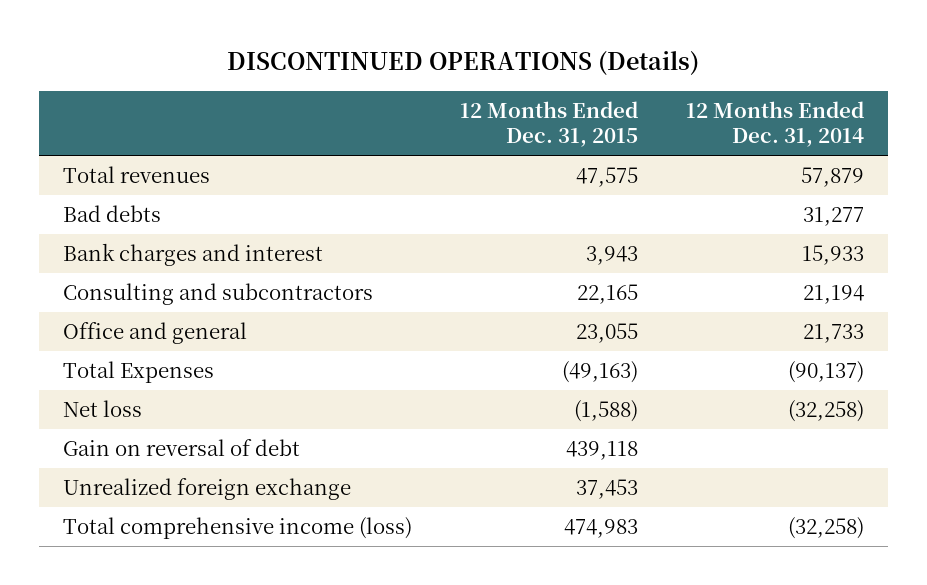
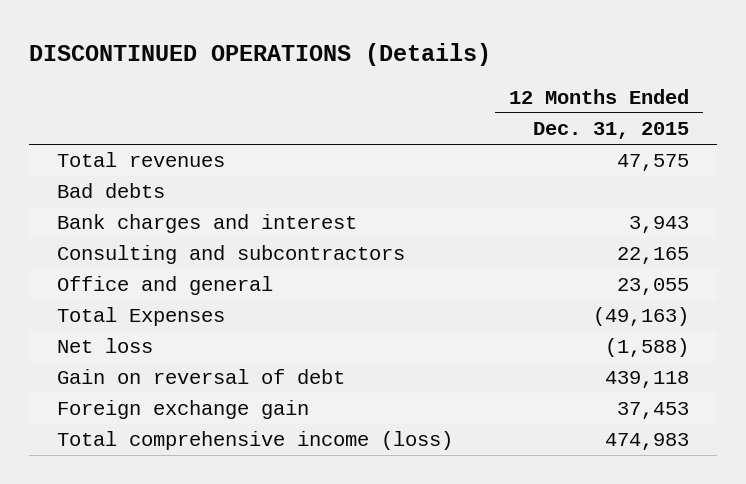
[685,100,864,148] 12 Months Ended Dec. 31, 2014 -> none
[62,478,351,501] Unrealized foreign exchange -> [57,400,310,420] Foreign exchange gain

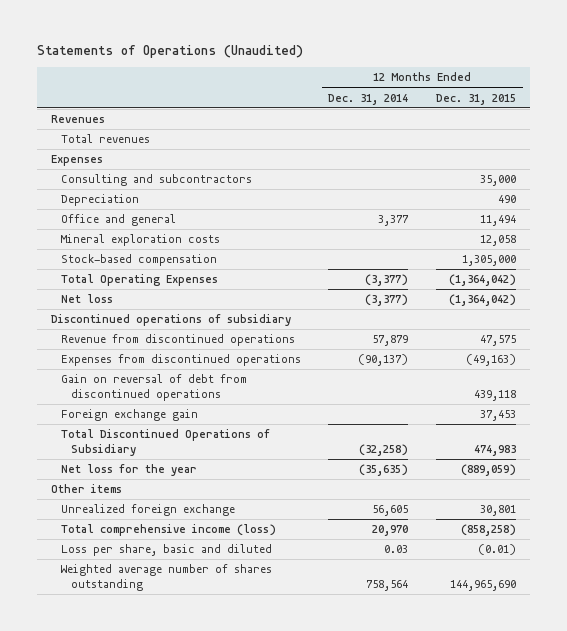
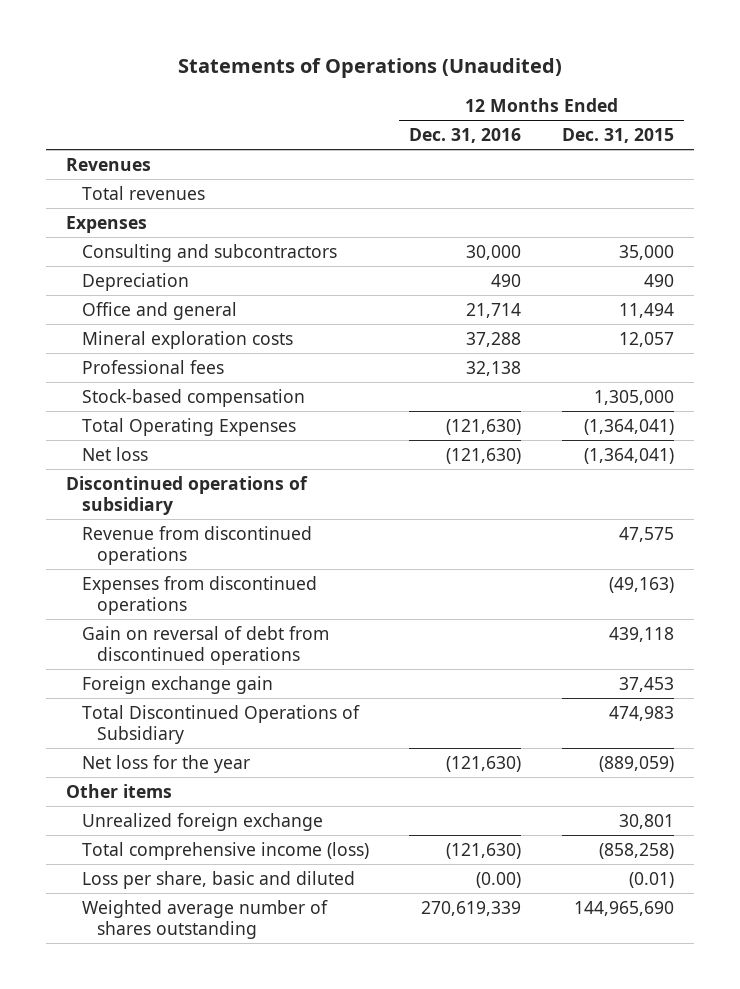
[328,93,409,105] Dec. 31, 2014 -> none
none -> [409,127,522,143] Dec. 31, 2016
[479,235,516,247] 12,058 -> [618,331,674,347] 12,057
none -> [81,359,224,374] Professional fees
[448,274,516,287] (1,364,042) -> [583,418,674,435] (1,364,041)
[448,294,516,307] (1,364,042) -> [583,447,674,464] (1,364,041)

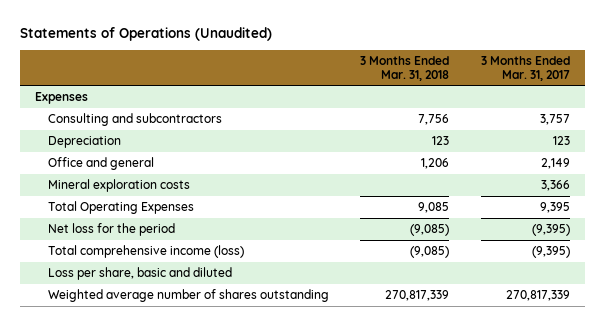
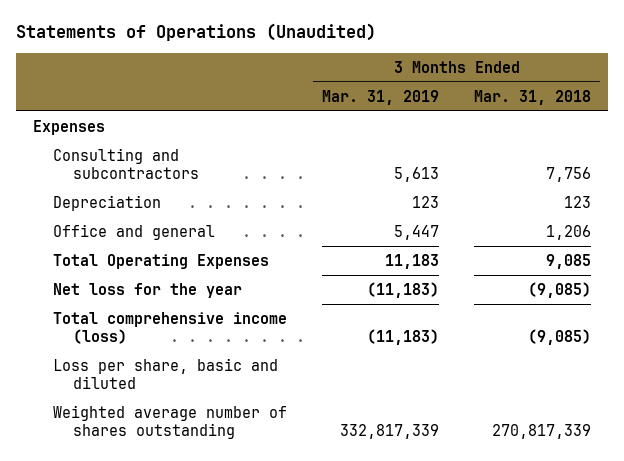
[480,55,570,81] 3 Months Ended Mar. 31, 2017 -> none
none -> [322,89,440,105] Mar. 31, 2019
[48,179,191,193] Mineral exploration costs -> none
[48,223,176,237] Net loss for the period -> [53,282,243,298] Net loss for the year

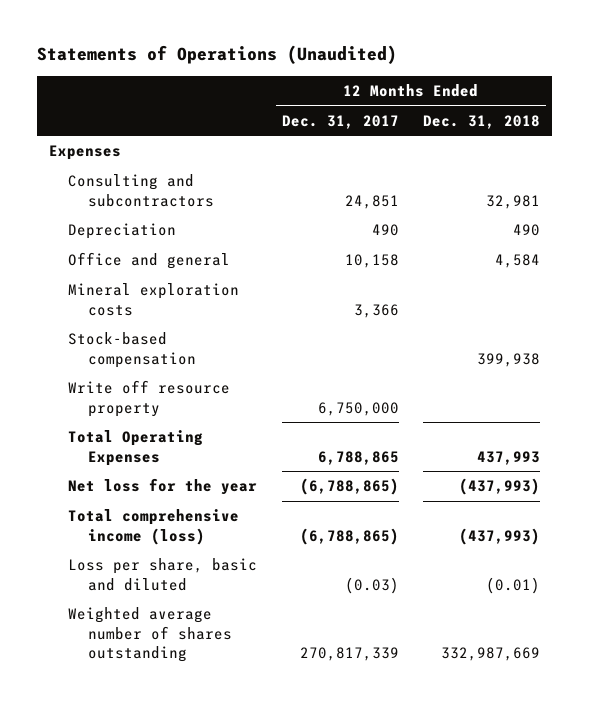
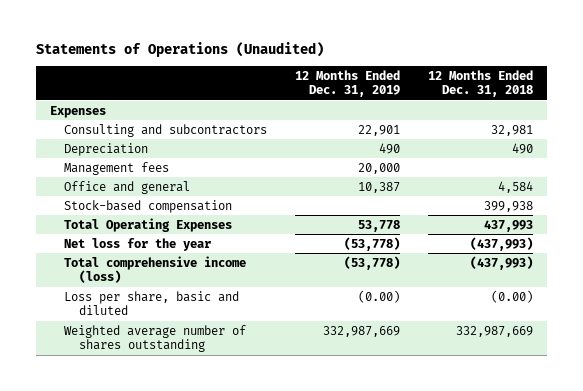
[281,114,399,129] Dec. 31, 2017 -> none
none -> [295,69,401,98] 12 Months Ended Dec. 31, 2019
none -> [64,161,170,175] Management fees
[68,283,240,316] Mineral exploration costs -> none
[68,380,231,417] Write off resource property -> none
[485,576,540,594] (0.01) -> [491,289,534,303] (0.00)

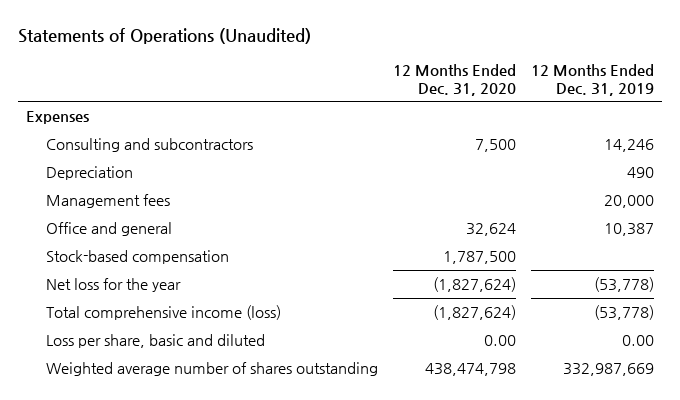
[428,69,534,98] 12 Months Ended Dec. 31, 2018 -> none
none -> [392,64,516,96] 12 Months Ended Dec. 31, 2020
[358,124,401,136] 22,901 -> [604,139,655,153] 14,246
[64,217,233,232] Total Operating Expenses -> none
[358,289,401,303] (0.00) -> [622,335,655,347] 0.00

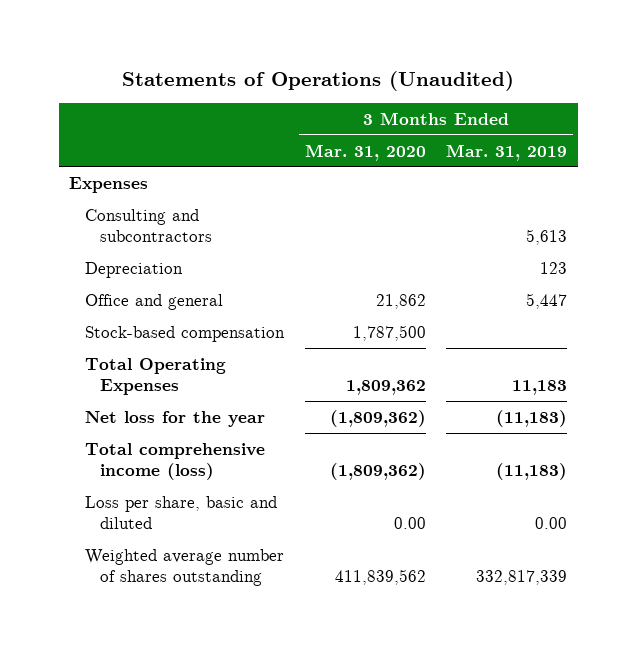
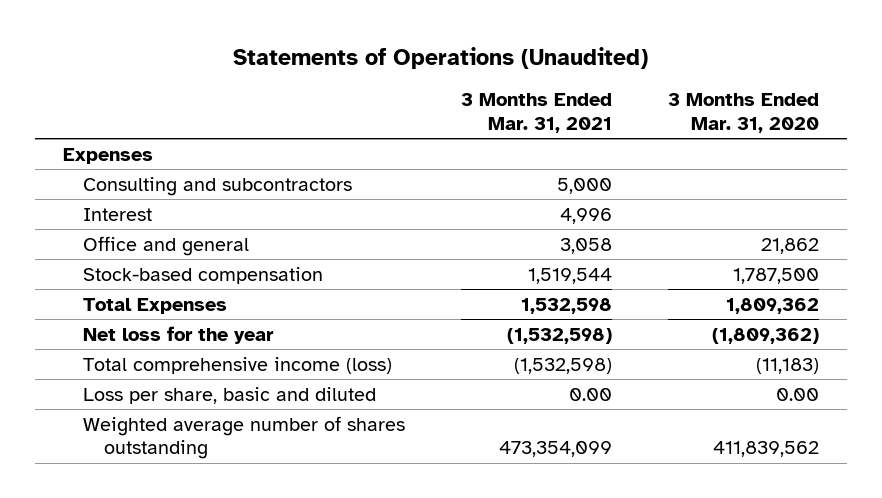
[446,143,568,161] Mar. 31, 2019 -> none
none -> [461,92,613,133] 3 Months Ended Mar. 31, 2021
[84,261,183,278] Depreciation -> none
none -> [83,207,153,221] Interest
[84,357,226,396] Total Operating Expenses -> [83,297,228,314] Total Expenses
[329,463,426,481] (1,809,362) -> [756,357,820,374] (11,183)

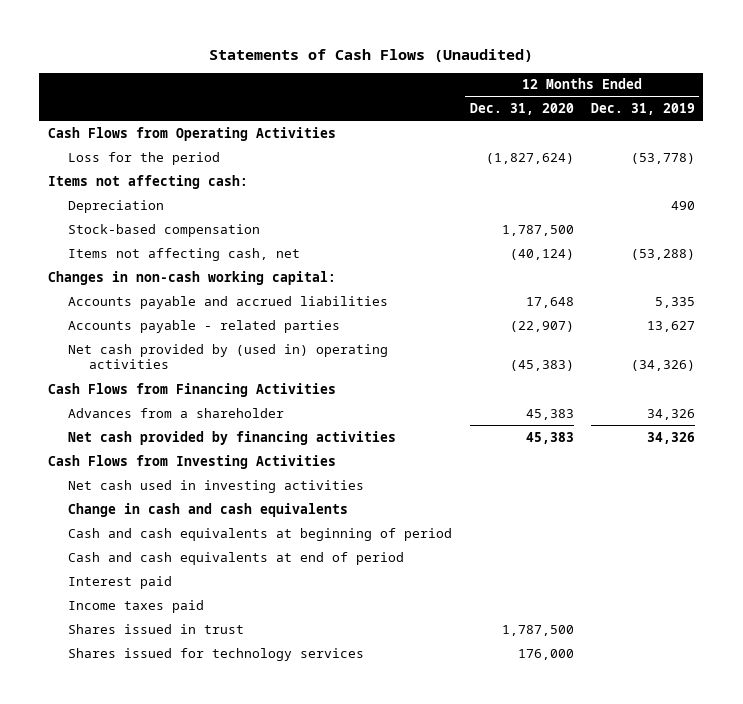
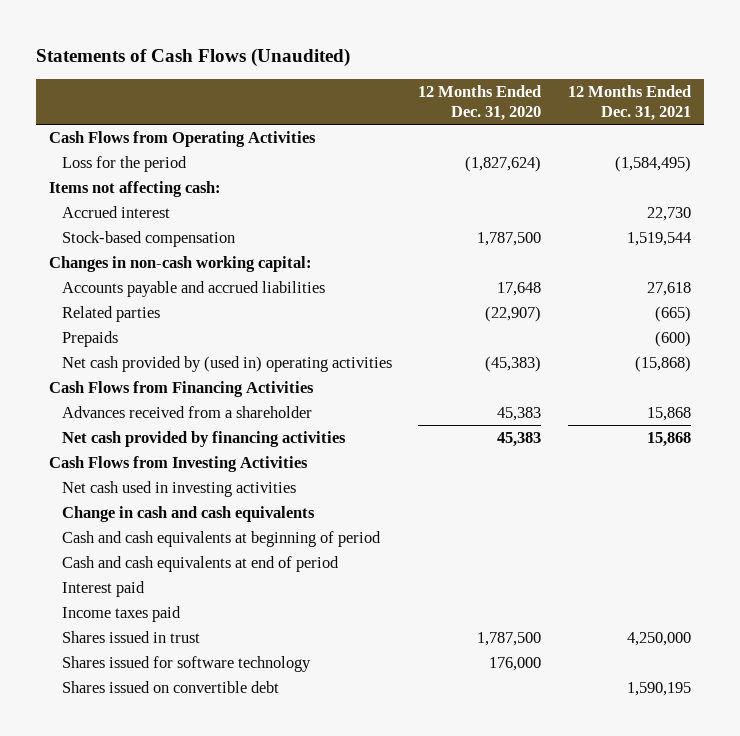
[590,103,695,116] Dec. 31, 2019 -> none
none -> [567,84,691,122] 12 Months Ended Dec. 31, 2021
[68,199,165,213] Depreciation -> none
none -> [62,205,171,218] Accrued interest
[68,247,301,261] Items not affecting cash, net -> none
[68,319,341,333] Accounts payable - related parties -> [62,305,161,322] Related parties
none -> [62,330,119,347] Prepaids
[68,407,285,418] Advances from a shareholder -> [62,405,313,418] Advances received from a shareholder
[68,647,365,661] Shares issued for technology services -> [62,655,312,672] Shares issued for software technology
none -> [62,680,280,693] Shares issued on convertible debt

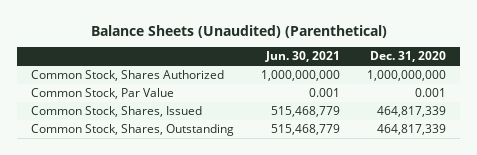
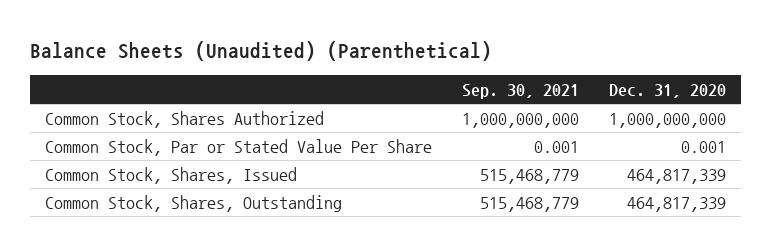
[265,51,341,63] Jun. 30, 2021 -> none
none -> [461,83,579,99] Sep. 30, 2021
[30,88,174,100] Common Stock, Par Value -> [44,138,432,156] Common Stock, Par or Stated Value Per Share

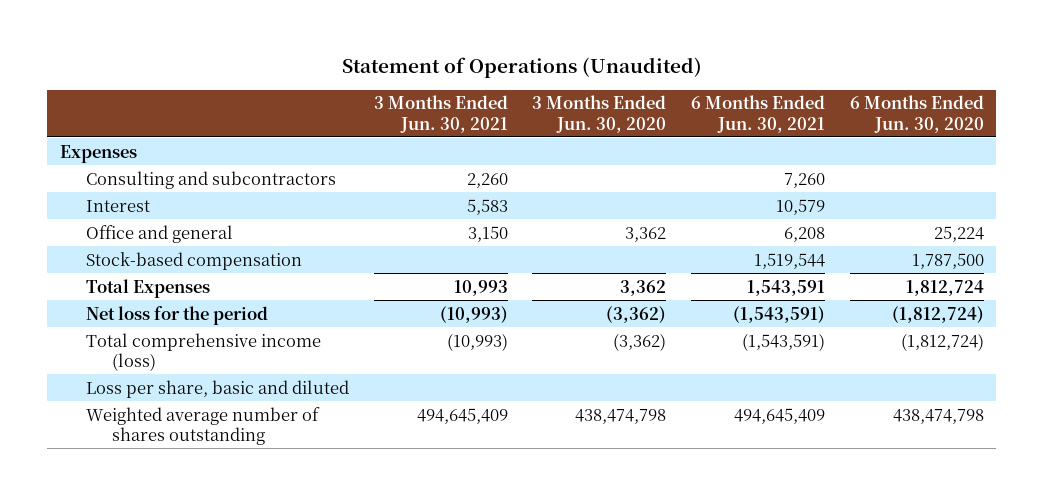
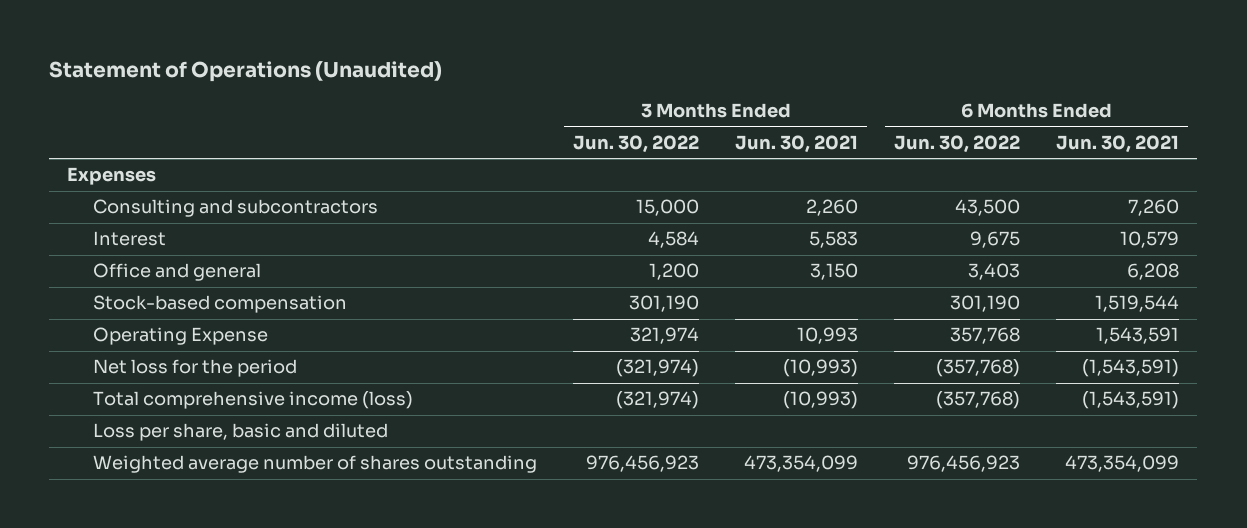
[532,95,667,133] 3 Months Ended Jun. 30, 2020 -> none
[849,95,984,133] 6 Months Ended Jun. 30, 2020 -> none
none -> [573,134,700,153] Jun. 30, 2022
none -> [894,134,1021,153] Jun. 30, 2022
[86,278,211,298] Total Expenses -> [93,327,269,346] Operating Expense
[416,407,508,424] 494,645,409 -> [744,455,859,473] 473,354,099
[734,407,826,424] 494,645,409 -> [1065,455,1180,473] 473,354,099

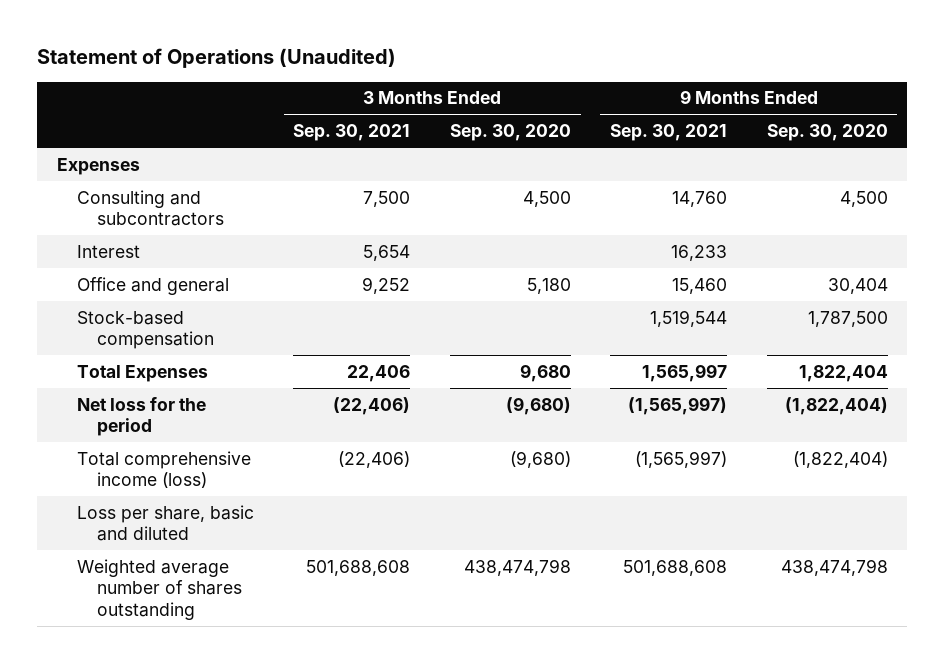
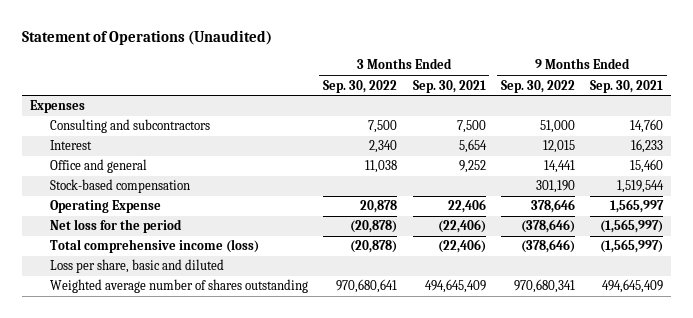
[449,124,571,142] Sep. 30, 2020 -> none
[766,124,888,142] Sep. 30, 2020 -> none
none -> [323,79,398,93] Sep. 30, 2022
none -> [501,79,576,93] Sep. 30, 2022
[77,364,209,382] Total Expenses -> [49,200,161,214] Operating Expense
[306,559,411,576] 501,688,608 -> [424,279,486,294] 494,645,409
[623,559,728,576] 501,688,608 -> [602,279,664,294] 494,645,409

